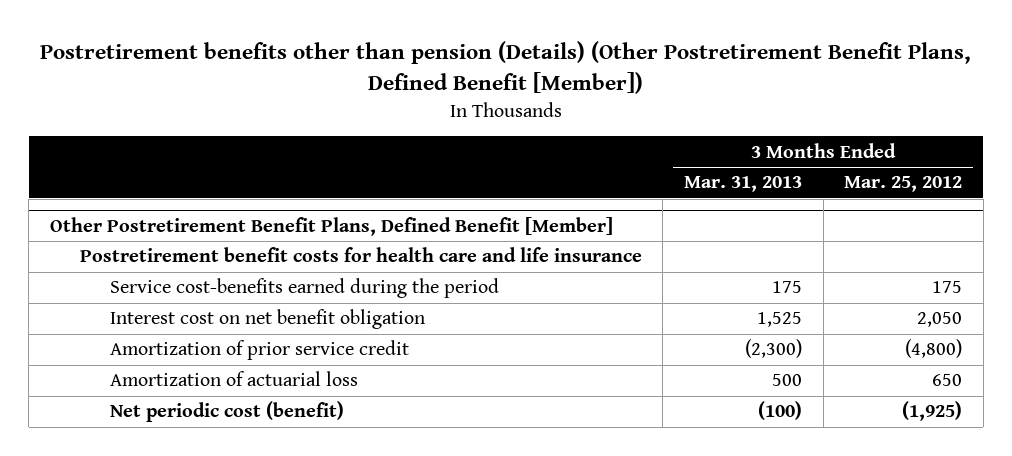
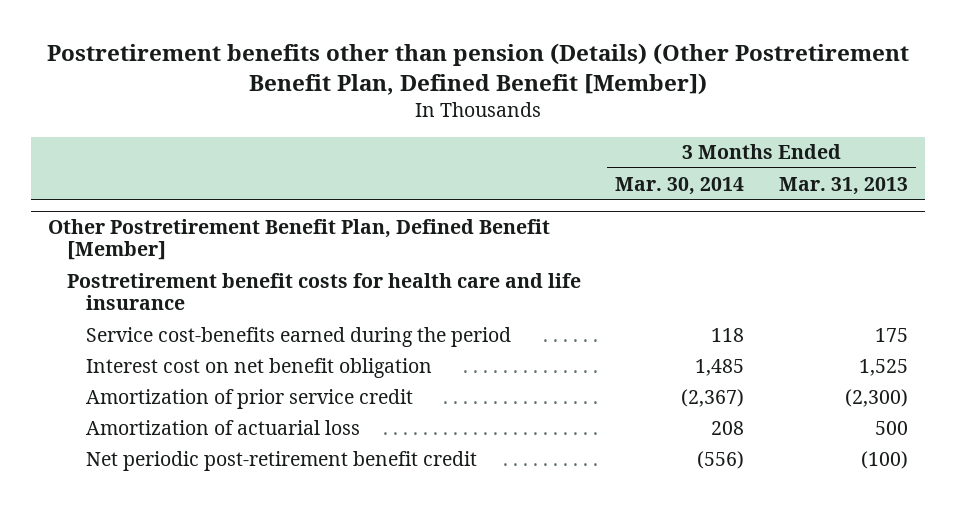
[40,41,972,94] Postretirement benefits other than pension (Details) (Other Postretirement Benefit Plans, Defined Benefit [Member]) -> [46,43,909,96] Postretirement benefits other than pension (Details) (Other Postretirement Benefit Plan, Defined Benefit [Member])
[844,176,963,193] Mar. 25, 2012 -> none
none -> [615,176,745,195] Mar. 30, 2014
[49,217,613,237] Other Postretirement Benefit Plans, Defined Benefit [Member] -> [48,218,551,261] Other Postretirement Benefit Plan, Defined Benefit [Member]
[109,401,344,423] Net periodic cost (benefit) -> [86,450,478,471] Net periodic post-retirement benefit credit

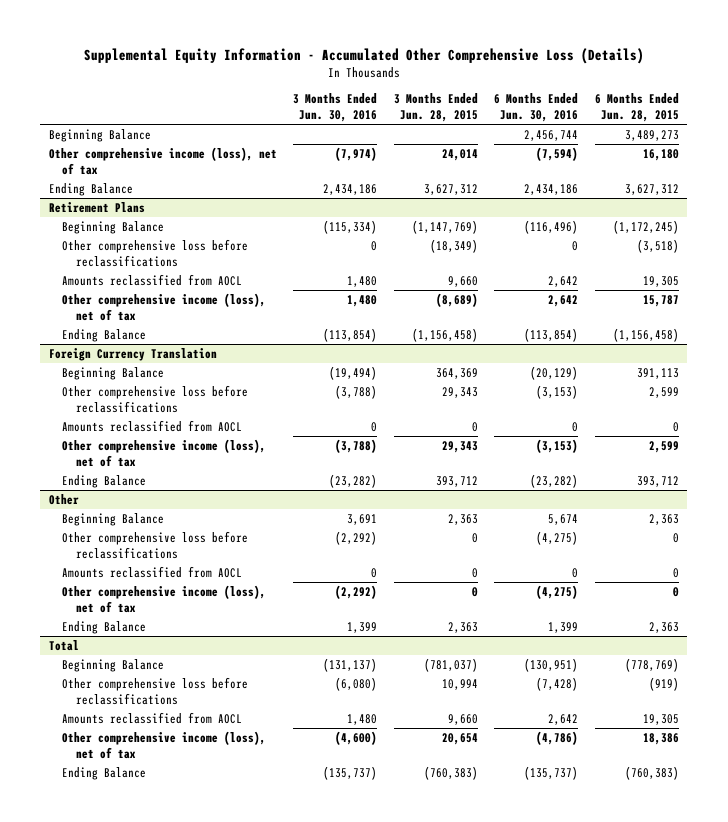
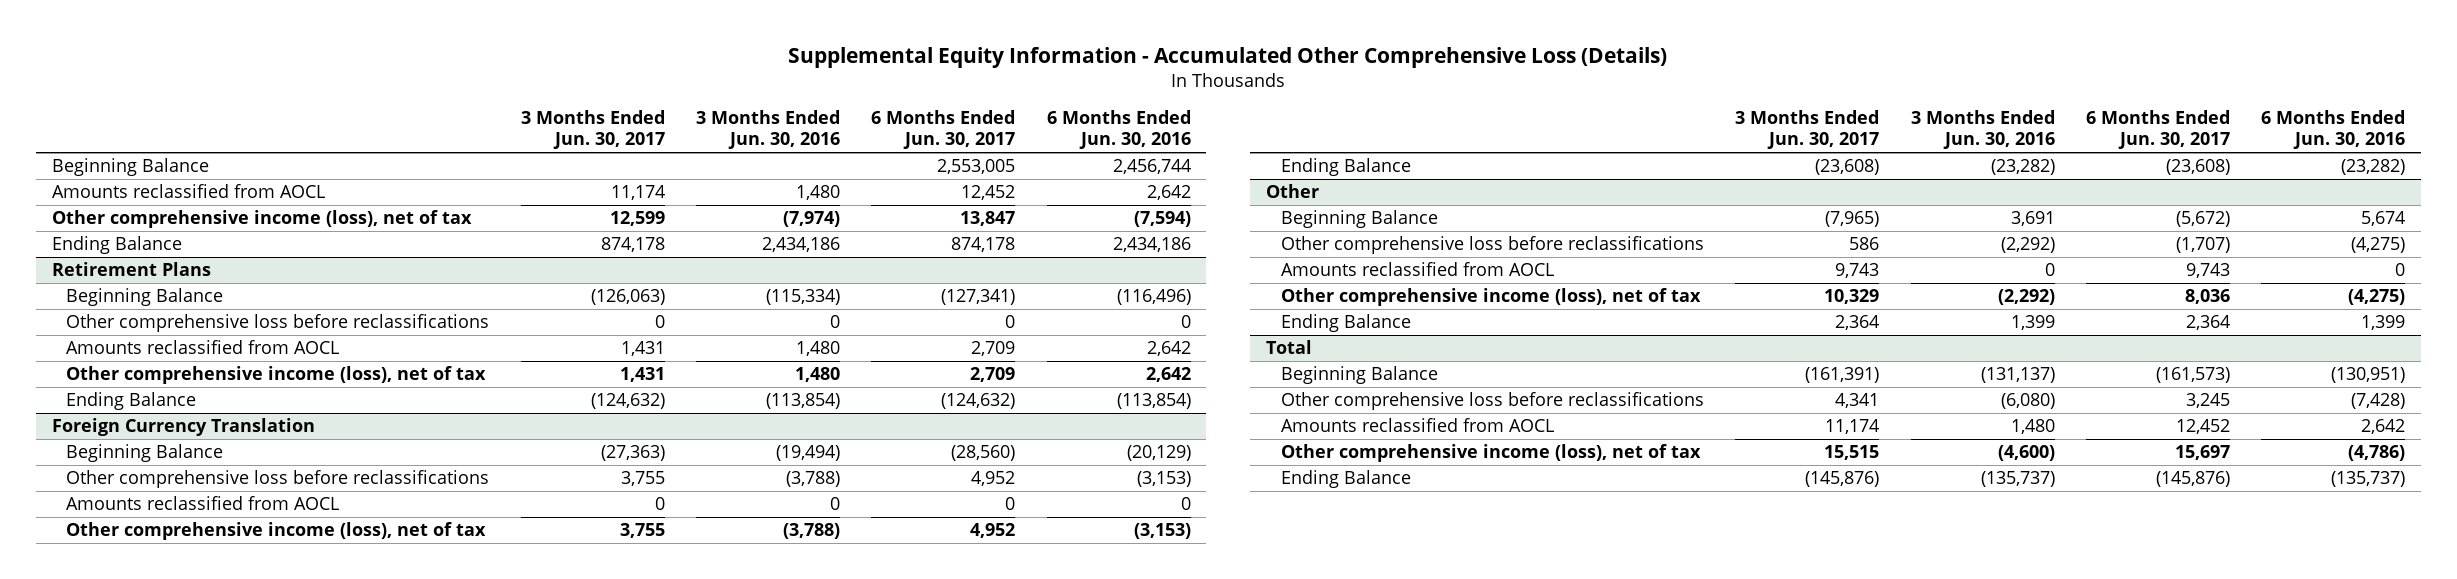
[393,93,478,123] 3 Months Ended Jun. 28, 2015 -> none
[594,93,679,123] 6 Months Ended Jun. 28, 2015 -> none
none -> [520,110,665,150] 3 Months Ended Jun. 30, 2017
none -> [871,110,1016,150] 6 Months Ended Jun. 30, 2017
none -> [51,184,325,199] Amounts reclassified from AOCL

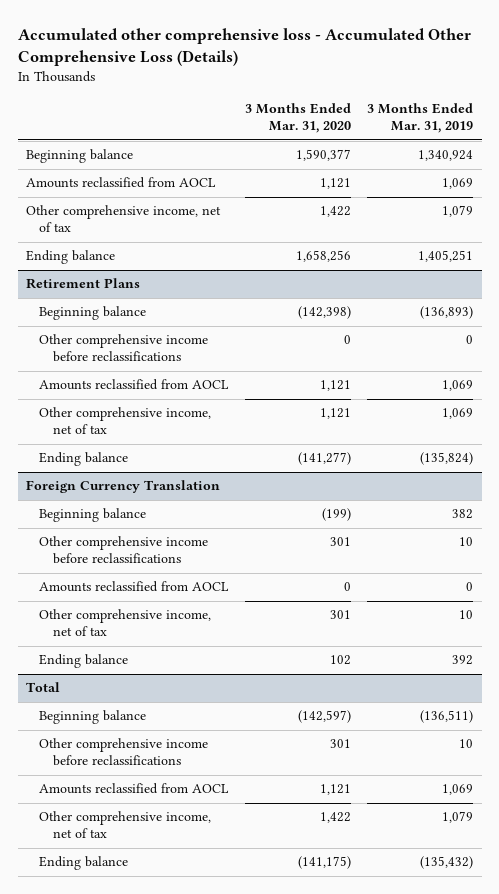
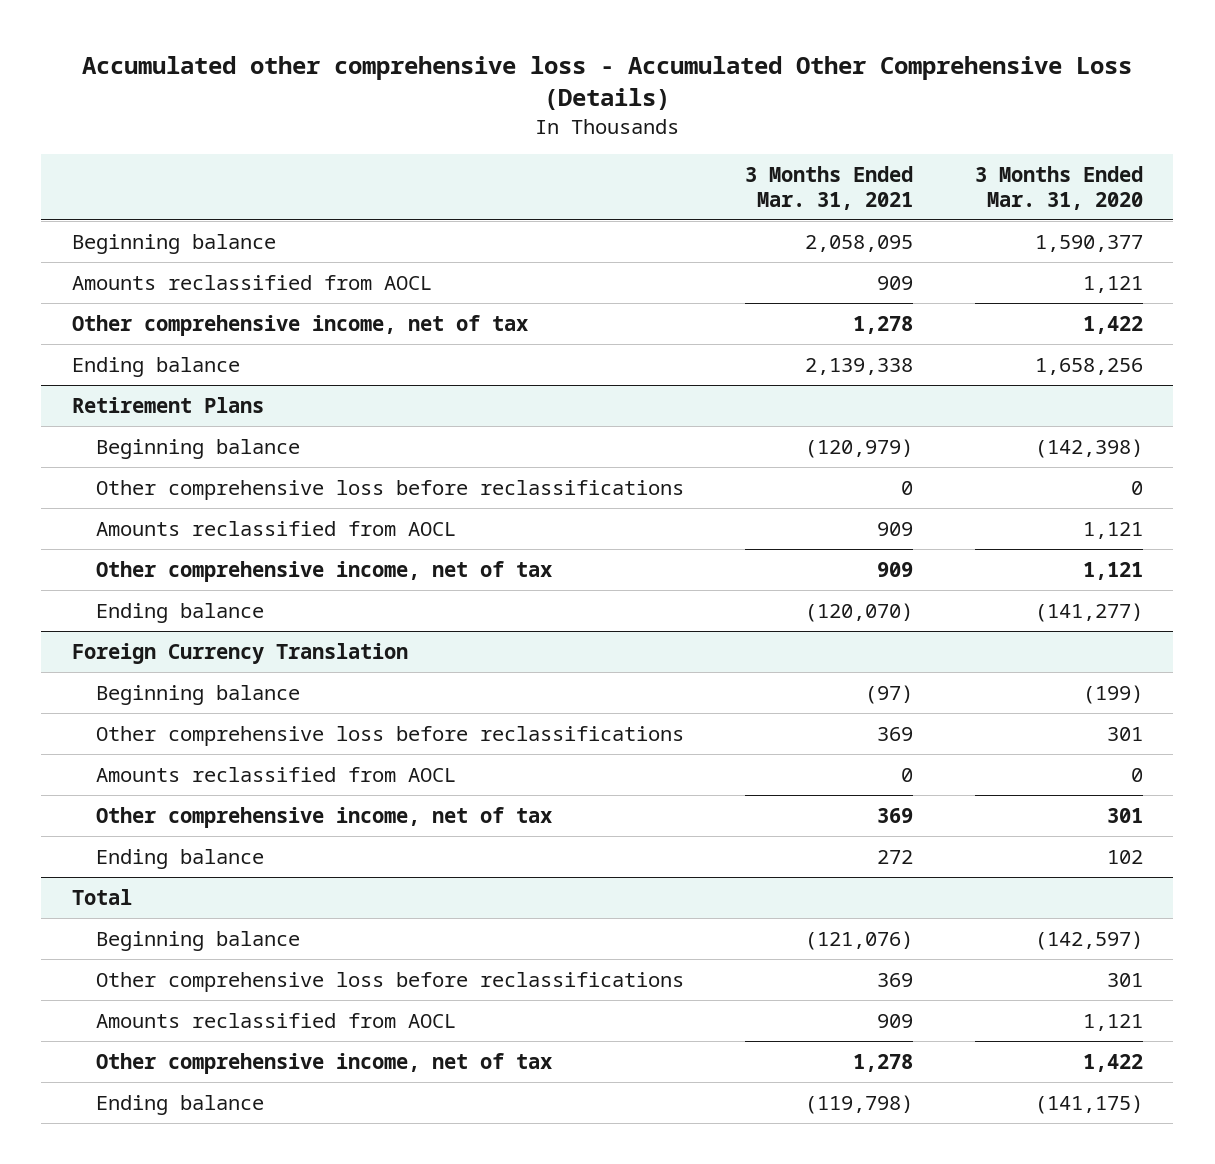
[367,103,474,134] 3 Months Ended Mar. 31, 2019 -> none
none -> [745,166,914,210] 3 Months Ended Mar. 31, 2021
[39,334,209,363] Other comprehensive income before reclassifications -> [96,479,685,500] Other comprehensive loss before reclassifications
[39,536,209,565] Other comprehensive income before reclassifications -> [96,725,685,746] Other comprehensive loss before reclassifications
[39,738,209,767] Other comprehensive income before reclassifications -> [96,971,685,992] Other comprehensive loss before reclassifications

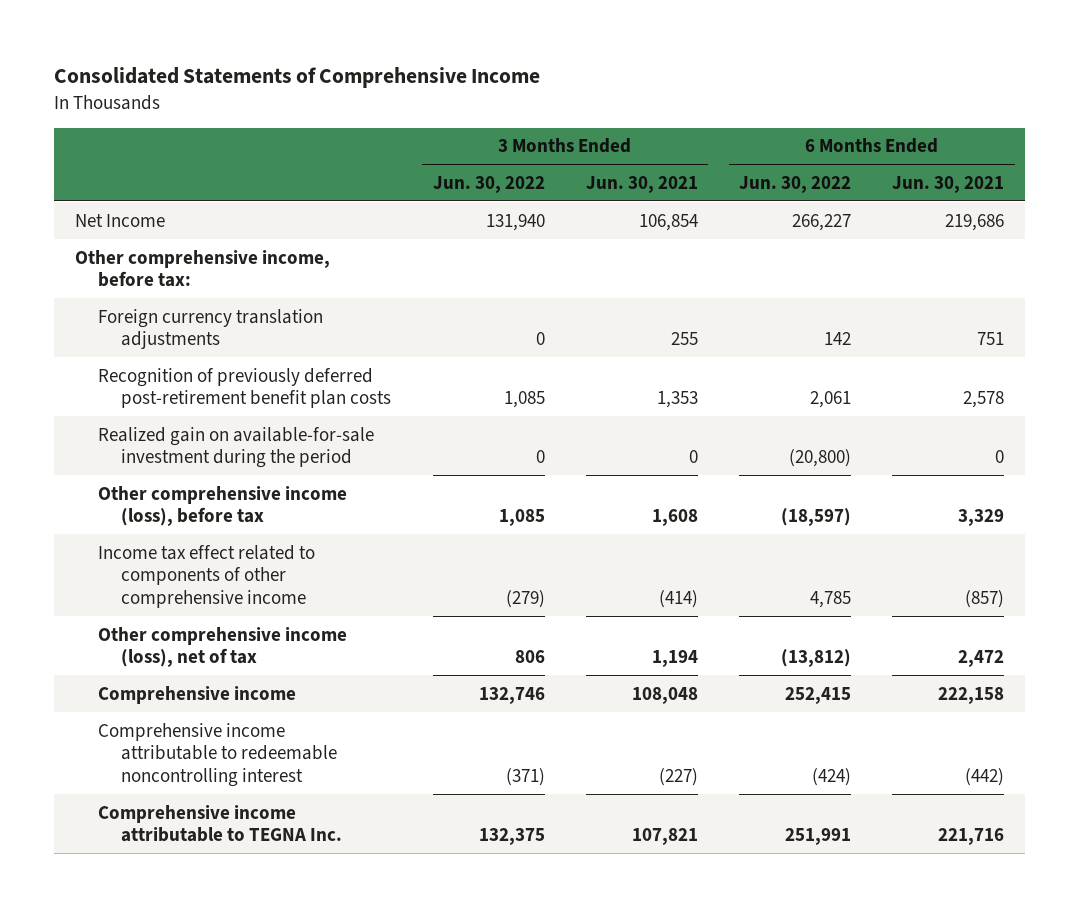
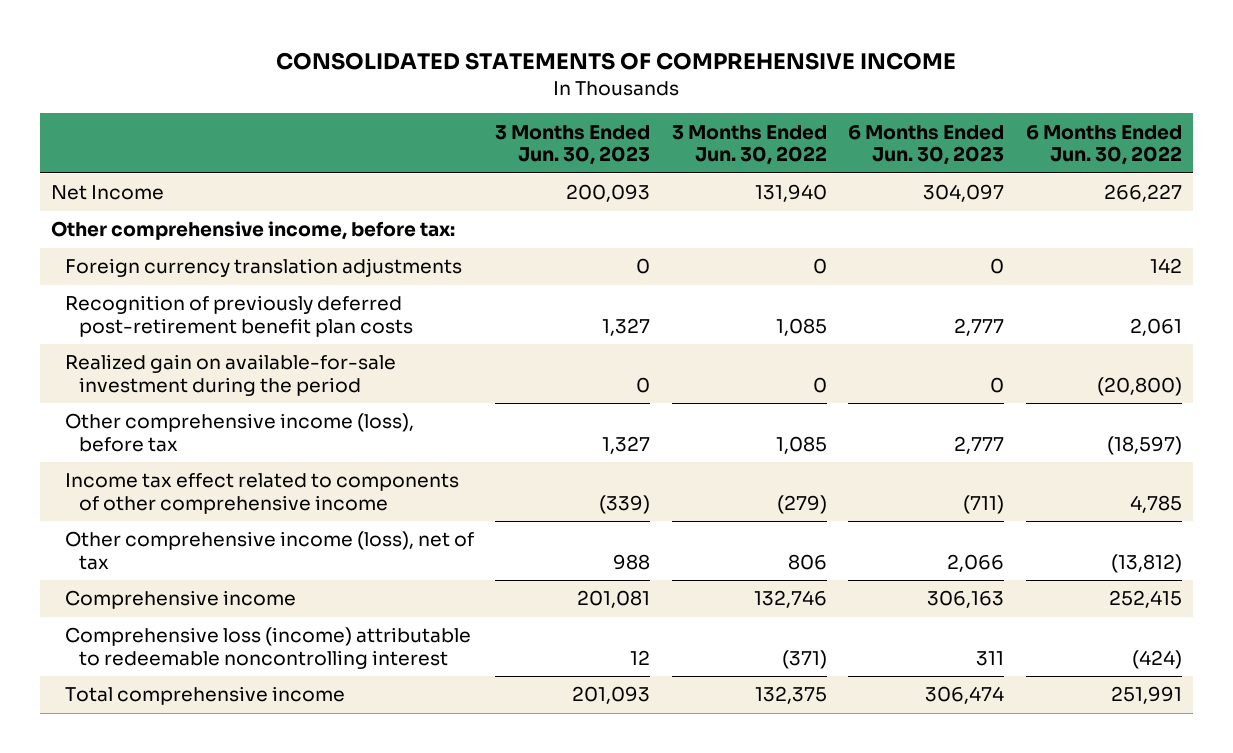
[54,67,541,89] Consolidated Statements of Comprehensive Income -> [276,52,957,71] CONSOLIDATED STATEMENTS OF COMPREHENSIVE INCOME
[585,175,698,193] Jun. 30, 2021 -> none
[892,175,1005,193] Jun. 30, 2021 -> none
none -> [495,124,651,166] 3 Months Ended Jun. 30, 2023
none -> [848,124,1005,166] 6 Months Ended Jun. 30, 2023
[98,722,338,787] Comprehensive income attributable to redeemable noncontrolling interest -> [64,627,471,669] Comprehensive loss (income) attributable to redeemable noncontrolling interest
[98,804,343,843] Comprehensive income attributable to TEGNA Inc. -> [64,686,345,706] Total comprehensive income

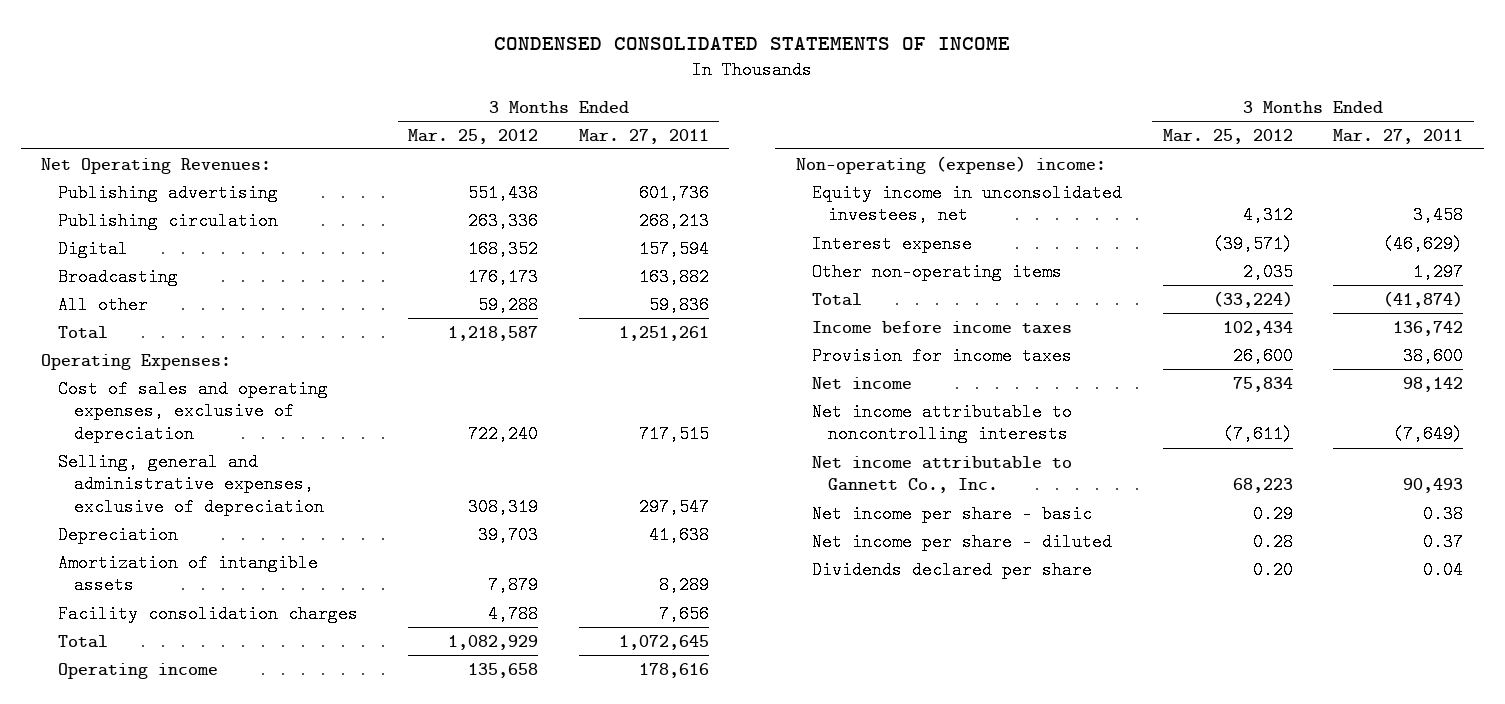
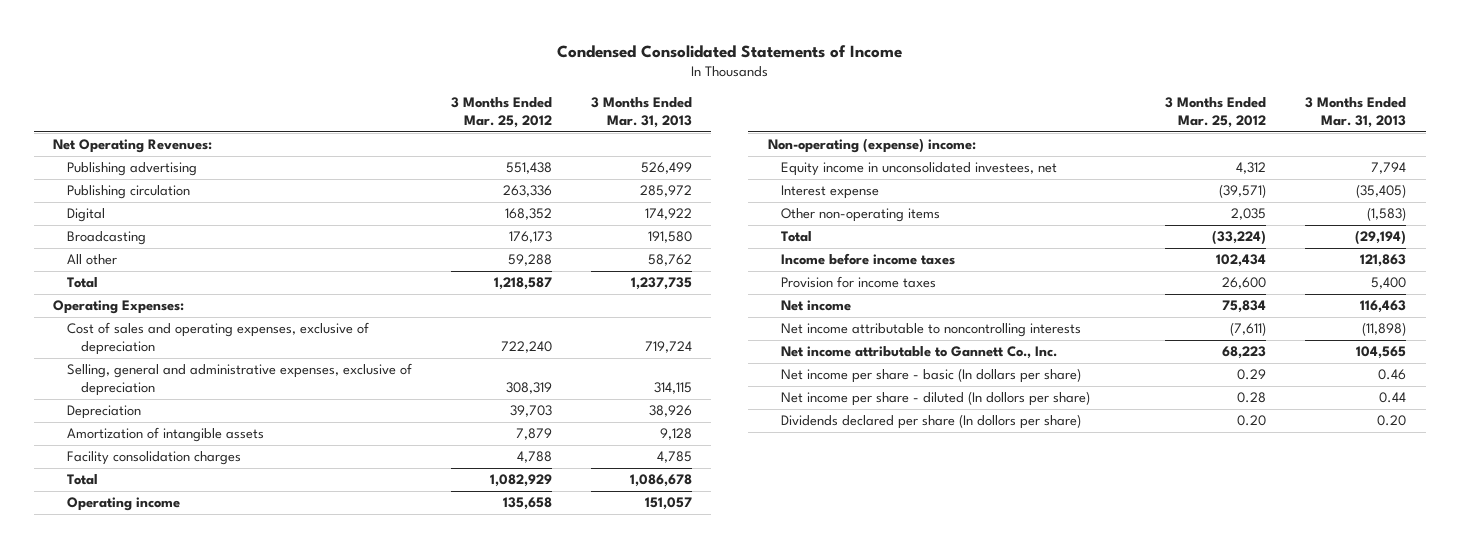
[494,36,1011,50] CONDENSED CONSOLIDATED STATEMENTS OF INCOME -> [556,44,902,58] Condensed Consolidated Statements of Income
[578,128,709,144] Mar. 27, 2011 -> none
none -> [590,97,692,129] 3 Months Ended Mar. 31, 2013
[811,504,1092,523] Net income per share - basic -> [781,368,1082,384] Net income per share - basic (In dollars per share)
[811,532,1112,551] Net income per share - diluted -> [781,391,1091,407] Net income per share - diluted (In dollors per share)
[811,560,1092,579] Dividends declared per share -> [781,414,1082,430] Dividends declared per share (In dollors per share)

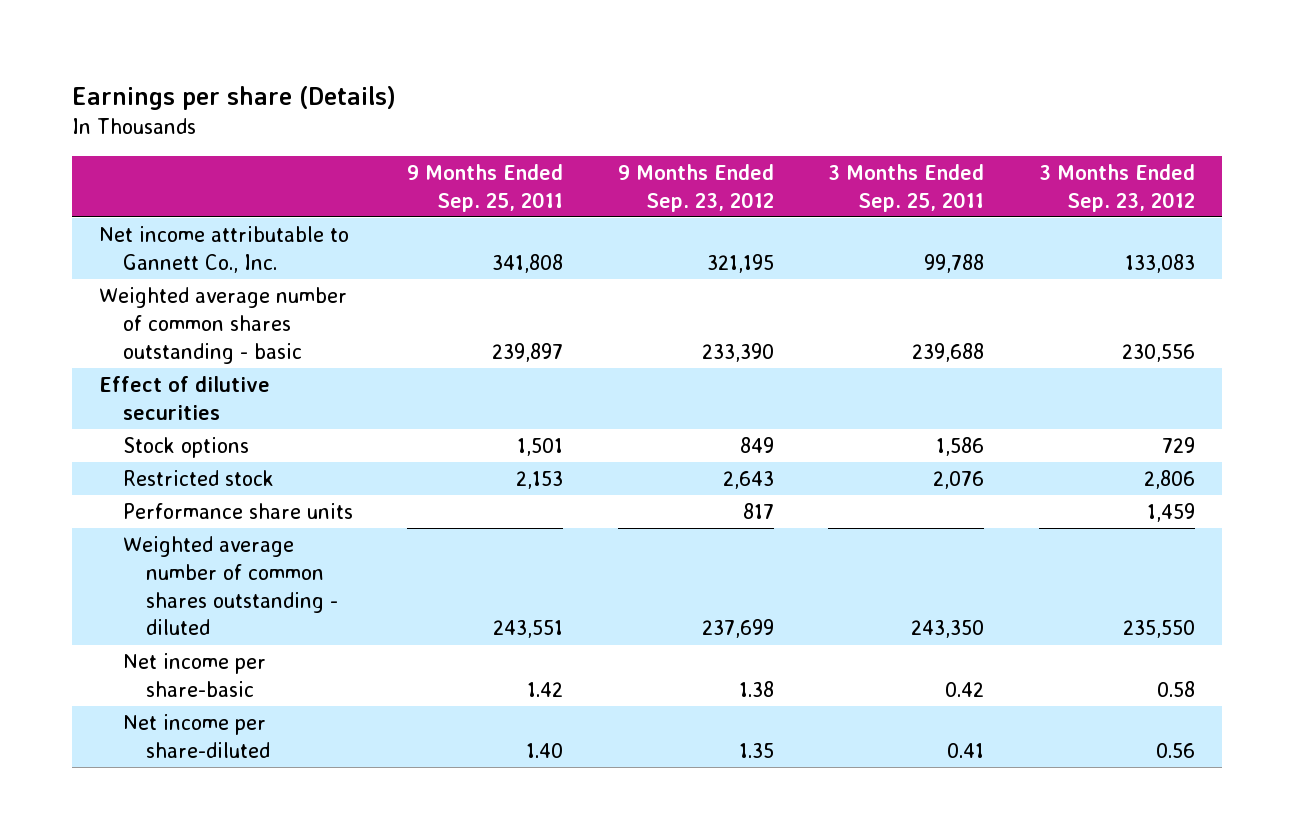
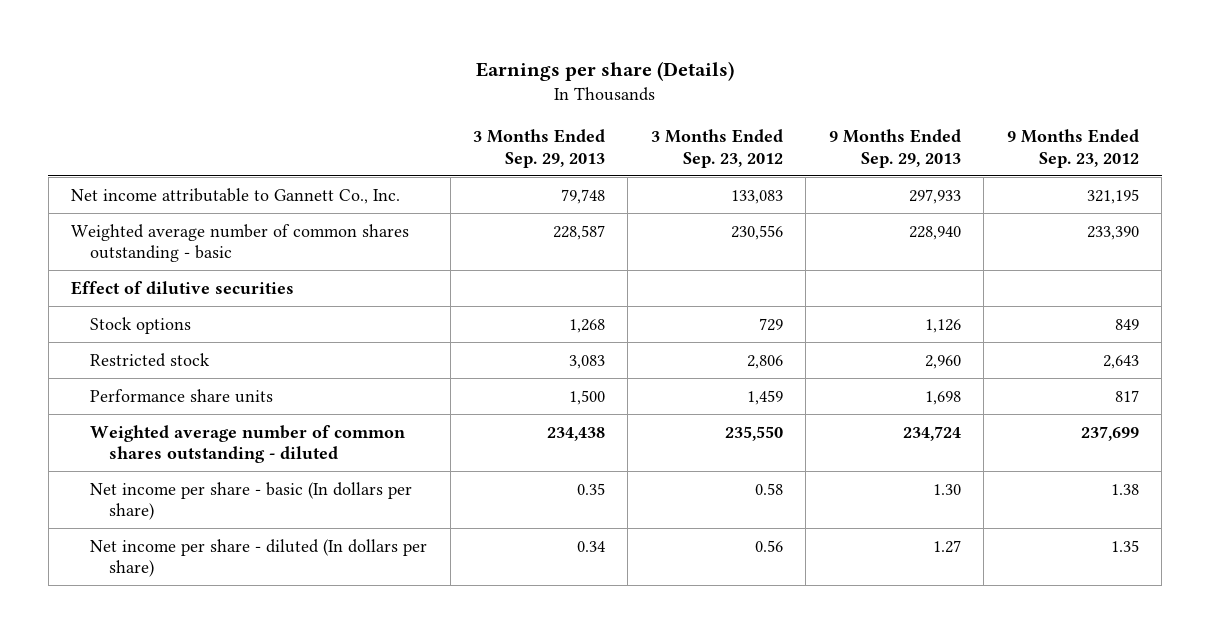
[407,163,564,212] 9 Months Ended Sep. 25, 2011 -> none
[828,163,985,212] 3 Months Ended Sep. 25, 2011 -> none
none -> [473,129,606,169] 3 Months Ended Sep. 29, 2013
none -> [828,129,961,169] 9 Months Ended Sep. 29, 2013
[122,652,266,697] Net income per share-basic -> [90,481,413,521] Net income per share - basic (In dollars per share)
[122,713,271,758] Net income per share-diluted -> [90,538,428,578] Net income per share - diluted (In dollars per share)

